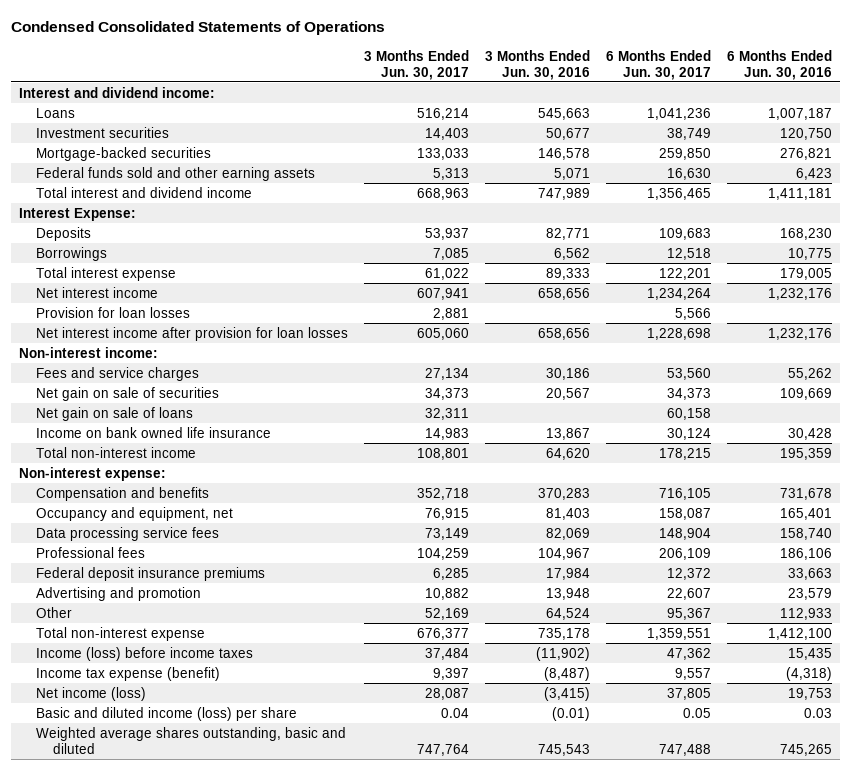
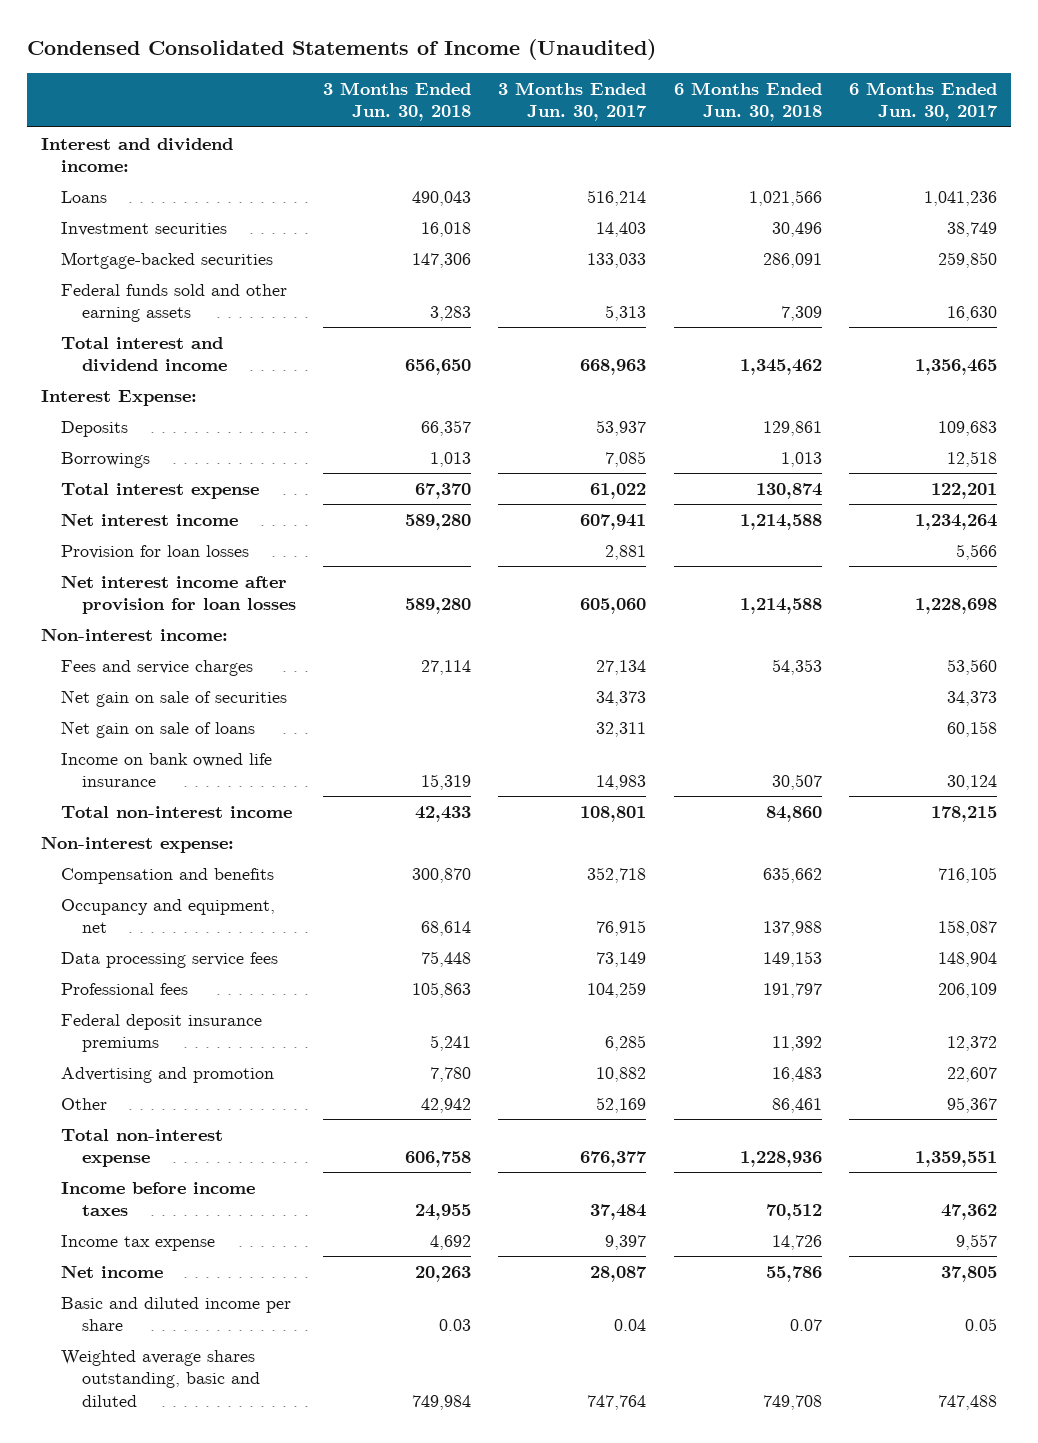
[11,21,386,36] Condensed Consolidated Statements of Operations -> [27,39,657,61] Condensed Consolidated Statements of Income (Unaudited)
[484,49,590,80] 3 Months Ended Jun. 30, 2016 -> none
[726,49,832,80] 6 Months Ended Jun. 30, 2016 -> none
none -> [323,82,472,122] 3 Months Ended Jun. 30, 2018
none -> [673,82,822,122] 6 Months Ended Jun. 30, 2018
[35,646,253,661] Income (loss) before income taxes -> [61,1181,256,1217] Income before income taxes
[35,666,220,681] Income tax expense (benefit) -> [61,1234,216,1251] Income tax expense
[35,686,146,701] Net income (loss) -> [61,1264,164,1278] Net income
[35,706,297,721] Basic and diluted income (loss) per share -> [61,1296,292,1332] Basic and diluted income per share

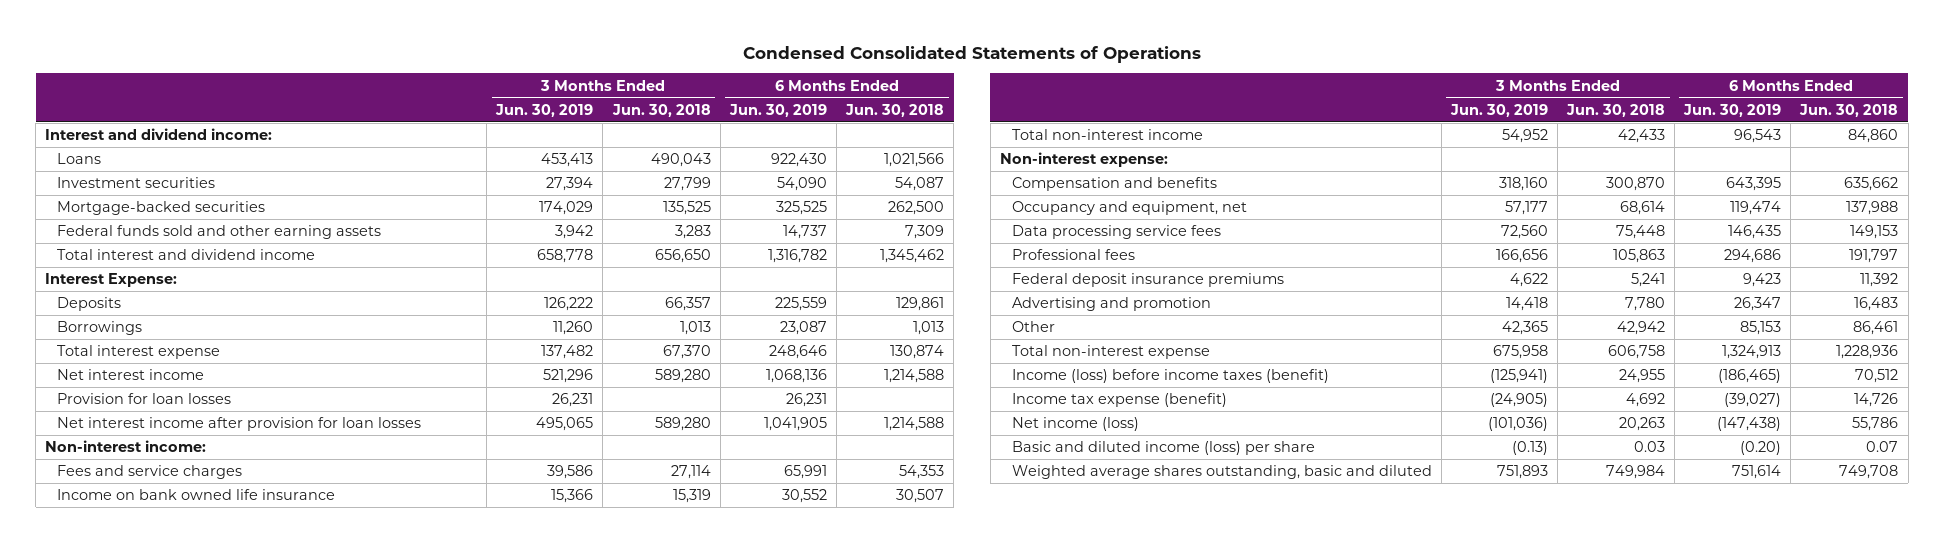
[27,39,657,61] Condensed Consolidated Statements of Income (Unaudited) -> [742,45,1201,63] Condensed Consolidated Statements of Operations
[498,82,648,122] 3 Months Ended Jun. 30, 2017 -> none
[849,82,999,122] 6 Months Ended Jun. 30, 2017 -> none
none -> [495,103,594,117] Jun. 30, 2019
none -> [728,103,827,117] Jun. 30, 2019
[421,221,472,237] 16,018 -> [663,177,711,192] 27,799
[771,221,822,237] 30,496 -> [894,177,944,192] 54,087
[412,252,472,268] 147,306 -> [662,201,711,216] 135,525
[762,252,822,268] 286,091 -> [887,201,944,216] 262,500
[61,689,288,707] Net gain on sale of securities -> none
[61,720,256,738] Net gain on sale of loans -> none
[61,1181,256,1217] Income before income taxes -> [1011,369,1329,384] Income (loss) before income taxes (benefit)
[61,1234,216,1251] Income tax expense -> [1011,393,1227,408] Income tax expense (benefit)
[61,1264,164,1278] Net income -> [1011,417,1139,432] Net income (loss)
[61,1296,292,1332] Basic and diluted income per share -> [1011,441,1315,456] Basic and diluted income (loss) per share

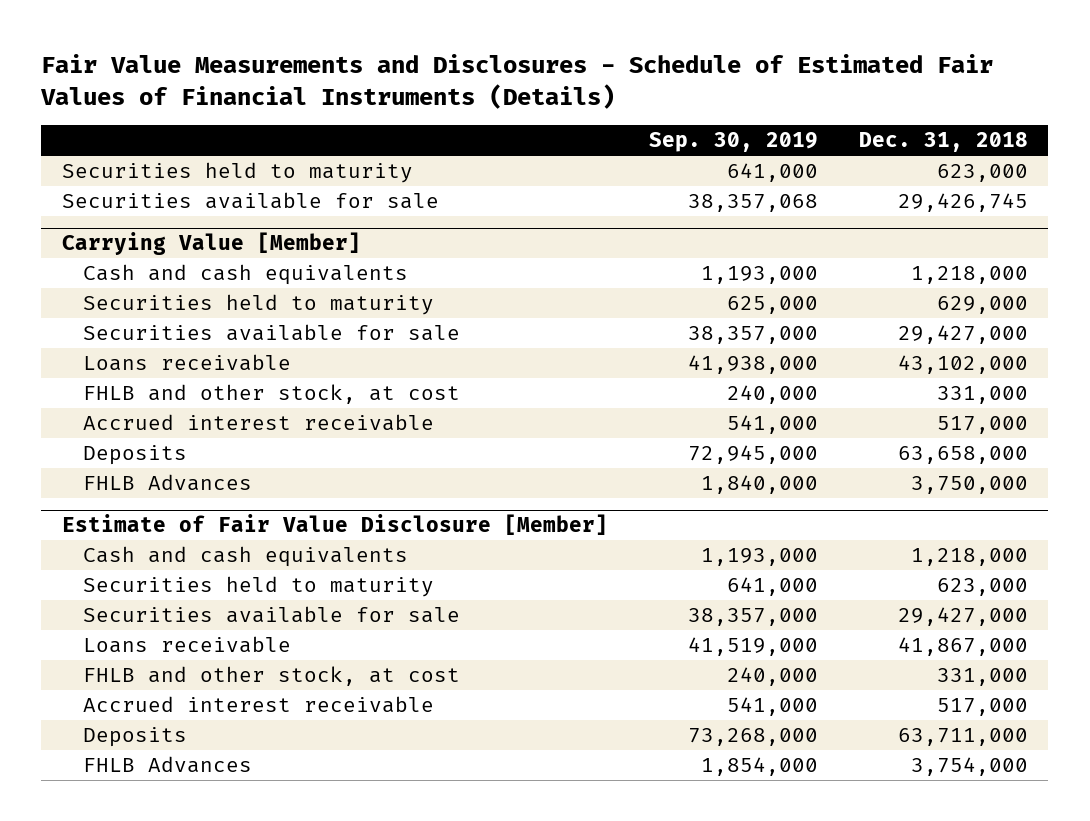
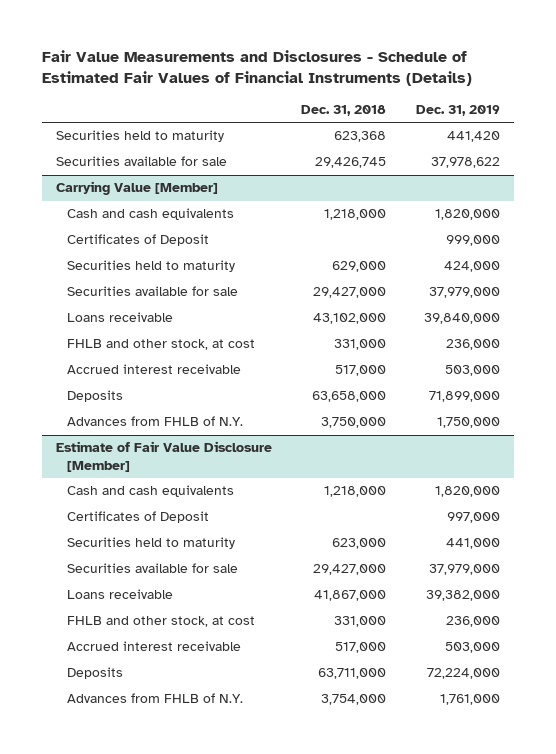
[648,132,818,153] Sep. 30, 2019 -> none
none -> [415,104,500,116] Dec. 31, 2019
[936,164,1028,183] 623,000 -> [334,131,387,143] 623,368
none -> [67,234,210,247] Certificates of Deposit
[82,474,252,492] FHLB Advances -> [67,416,244,427] Advances from FHLB of N.Y.
none -> [67,511,210,524] Certificates of Deposit
[82,756,252,774] FHLB Advances -> [67,693,244,704] Advances from FHLB of N.Y.

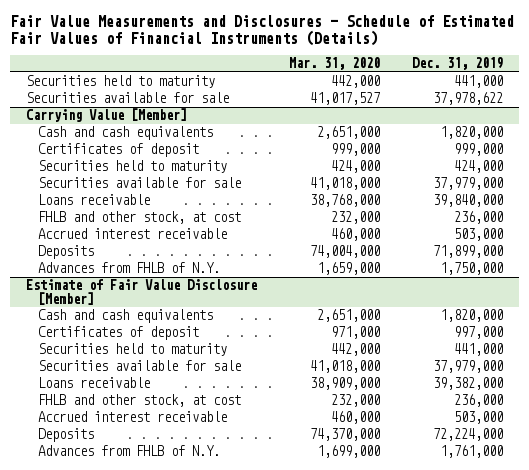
[301,104,387,116] Dec. 31, 2018 -> none
none -> [288,57,380,71] Mar. 31, 2020
[446,131,500,143] 441,420 -> [453,75,503,89] 441,000
[67,234,210,247] Certificates of Deposit -> [37,143,199,158] Certificates of deposit
[67,511,210,524] Certificates of Deposit -> [37,326,199,341] Certificates of deposit

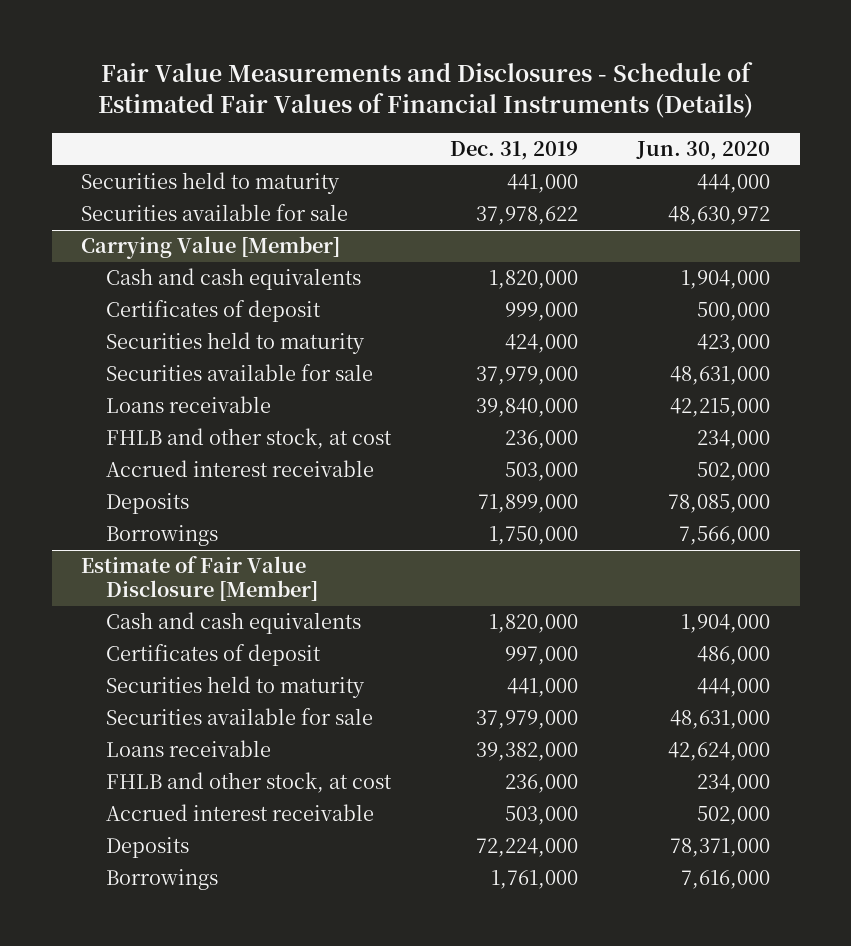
[288,57,380,71] Mar. 31, 2020 -> none
none -> [636,140,771,160] Jun. 30, 2020
[37,262,220,274] Advances from FHLB of N.Y. -> [105,525,218,547] Borrowings
[37,445,220,457] Advances from FHLB of N.Y. -> [105,869,218,891] Borrowings

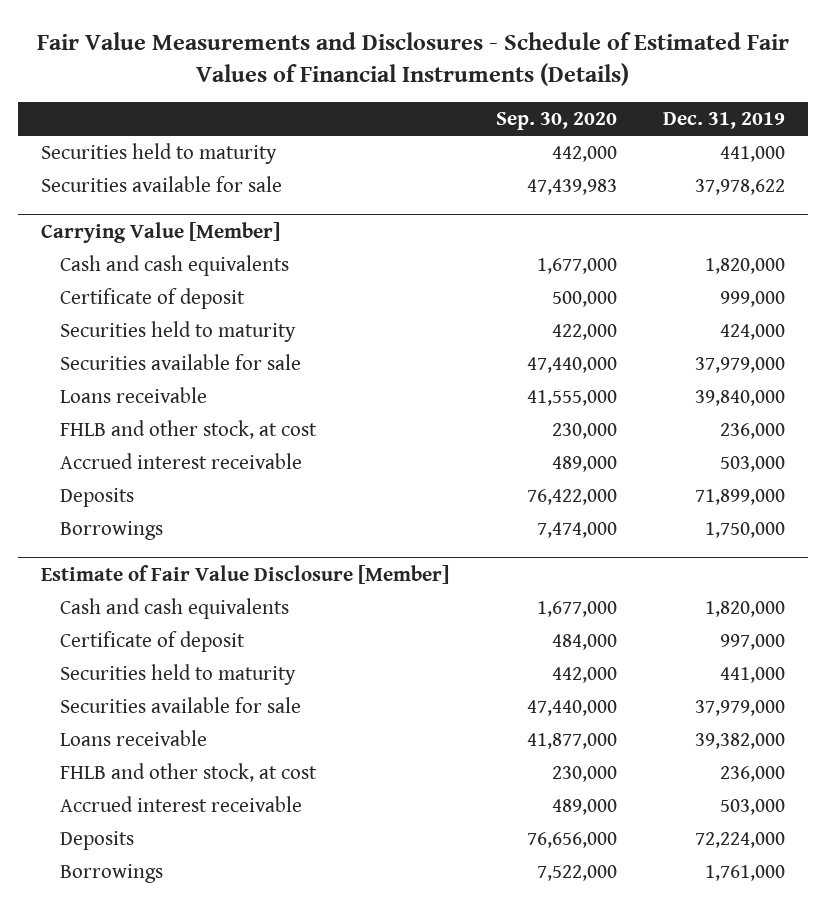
[636,140,771,160] Jun. 30, 2020 -> none
none -> [495,112,617,131] Sep. 30, 2020
[105,300,321,323] Certificates of deposit -> [60,287,246,309] Certificate of deposit
[105,644,321,667] Certificates of deposit -> [60,630,246,652] Certificate of deposit

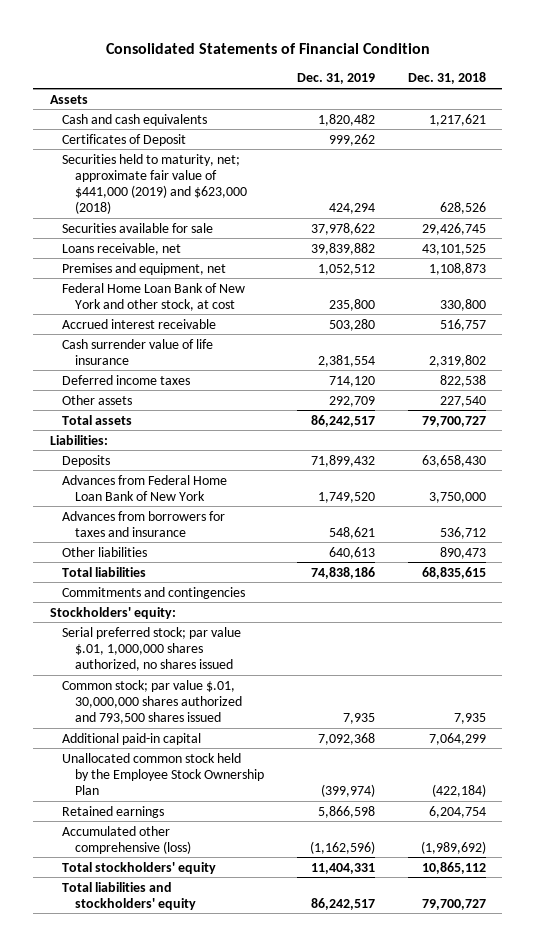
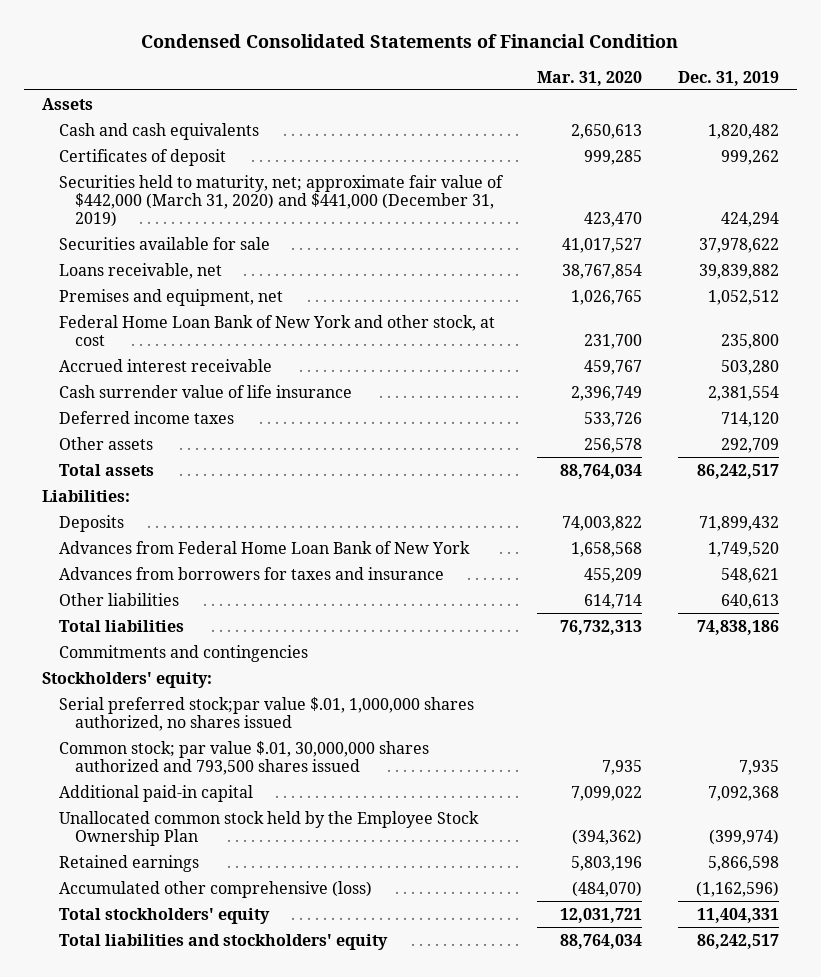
[105,43,430,55] Consolidated Statements of Financial Condition -> [141,34,679,49] Condensed Consolidated Statements of Financial Condition
[407,72,486,85] Dec. 31, 2018 -> none
none -> [537,70,643,86] Mar. 31, 2020
[62,133,187,146] Certificates of Deposit -> [58,148,226,166] Certificates of deposit
[62,153,247,215] Securities held to maturity, net; approximate fair value of $441,000 (2019) and $623,000 (2018) -> [58,174,504,228] Securities held to maturity, net; approximate fair value of $442,000 (March 31, 2020) and $441,000 (December 31, 2019)
[62,626,242,671] Serial preferred stock; par value $.01, 1,000,000 shares authorized, no shares issued -> [58,696,474,731] Serial preferred stock;par value $.01, 1,000,000 shares authorized, no shares issued

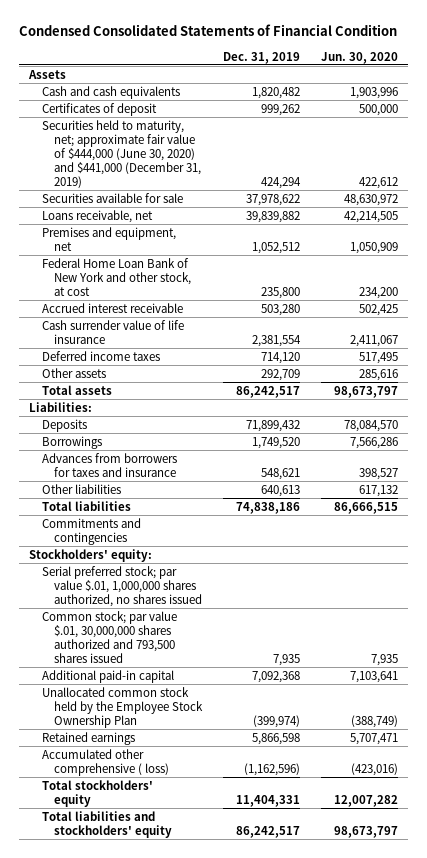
[537,70,643,86] Mar. 31, 2020 -> none
none -> [320,51,398,64] Jun. 30, 2020
[58,174,504,228] Securities held to maturity, net; approximate fair value of $442,000 (March 31, 2020) and $441,000 (December 31, 2019) -> [41,119,202,188] Securities held to maturity, net; approximate fair value of $444,000 (June 30, 2020) and $441,000 (December 31, 2019)
[58,540,470,554] Advances from Federal Home Loan Bank of New York -> [41,435,102,449] Borrowings
[58,696,474,731] Serial preferred stock;par value $.01, 1,000,000 shares authorized, no shares issued -> [41,565,203,607] Serial preferred stock; par value $.01, 1,000,000 shares authorized, no shares issued
[58,880,372,898] Accumulated other comprehensive (loss) -> [41,748,170,776] Accumulated other comprehensive ( loss)

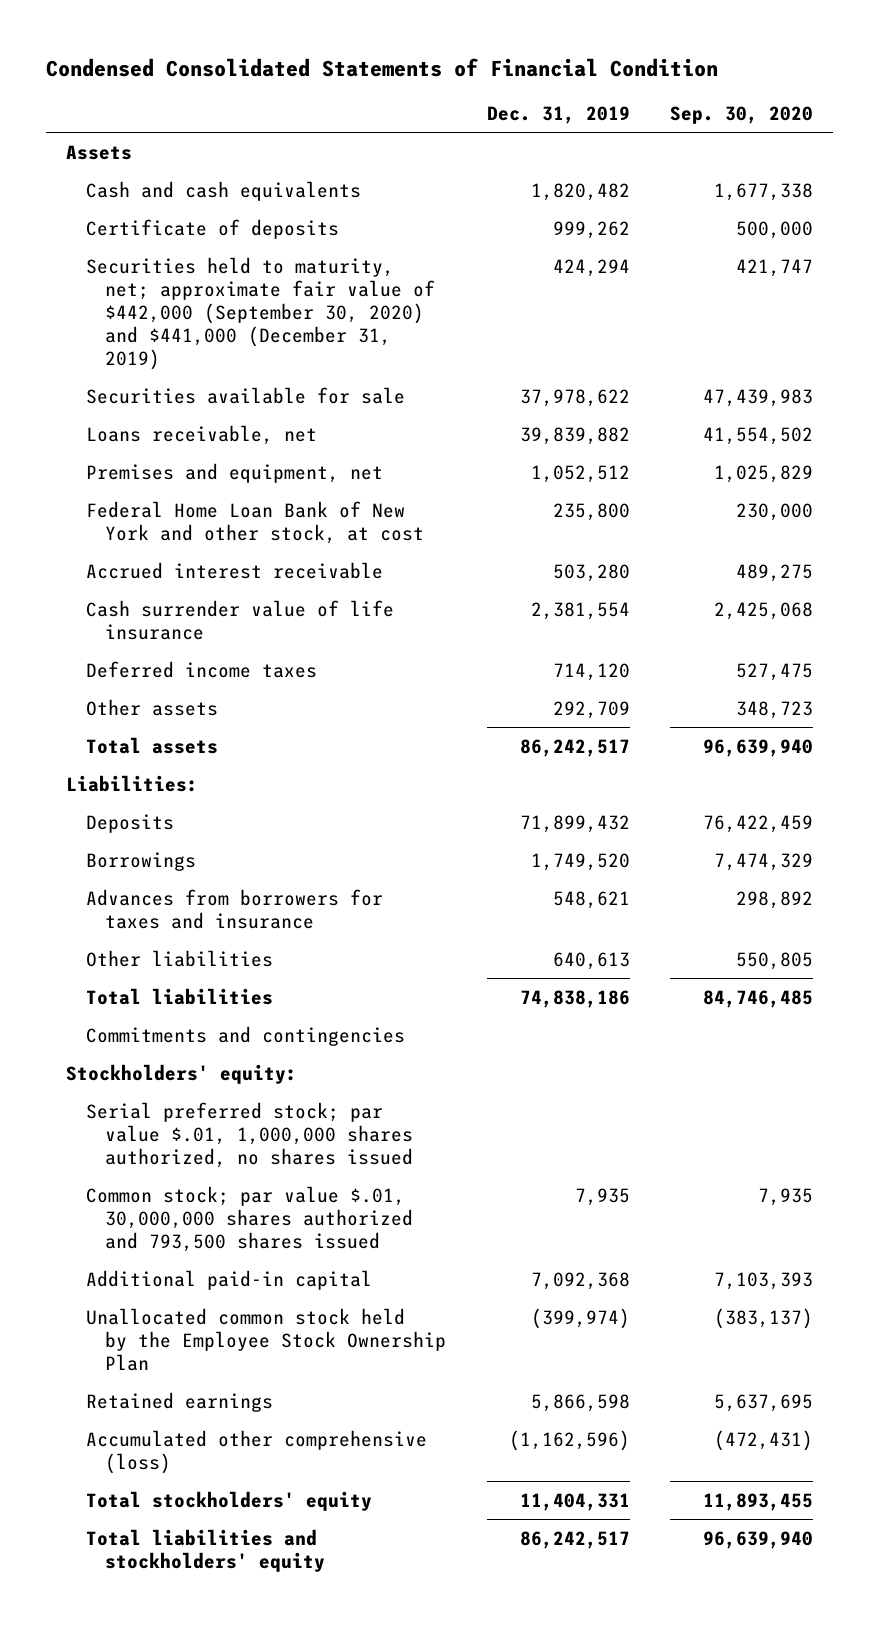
[320,51,398,64] Jun. 30, 2020 -> none
none -> [669,106,813,125] Sep. 30, 2020
[41,102,157,116] Certificates of deposit -> [85,218,339,239] Certificate of deposits
[41,119,202,188] Securities held to maturity, net; approximate fair value of $444,000 (June 30, 2020) and $441,000 (December 31, 2019) -> [85,256,436,370] Securities held to maturity, net; approximate fair value of $442,000 (September 30, 2020) and $441,000 (December 31, 2019)
[41,748,170,776] Accumulated other comprehensive ( loss) -> [85,1429,427,1474] Accumulated other comprehensive (loss)

